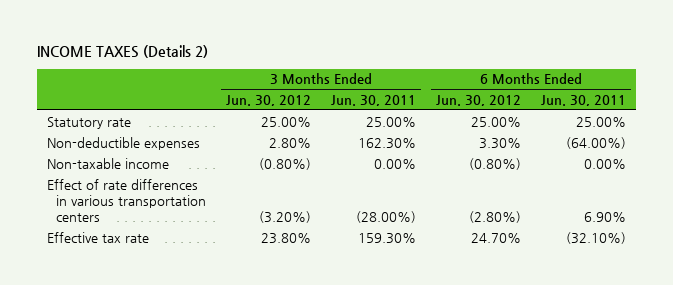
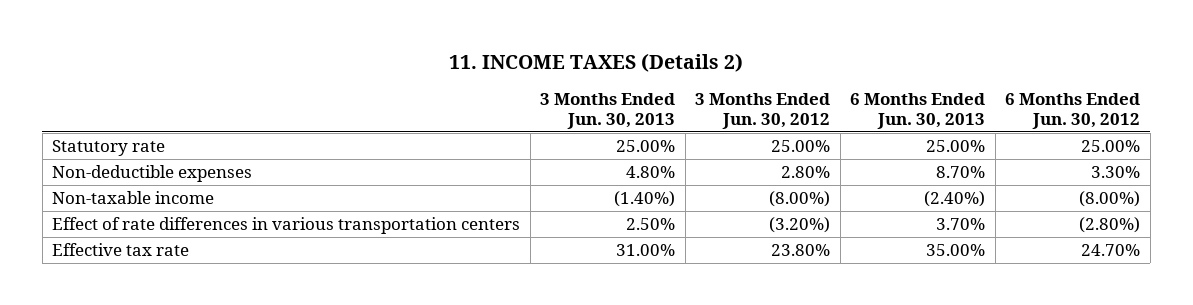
[36,45,208,59] INCOME TAXES (Details 2) -> [449,52,744,72] 11. INCOME TAXES (Details 2)
[330,94,416,106] Jun. 30, 2011 -> none
[540,94,626,106] Jun. 30, 2011 -> none
none -> [540,92,676,129] 3 Months Ended Jun. 30, 2013
none -> [850,92,986,129] 6 Months Ended Jun. 30, 2013
[258,157,311,170] (0.80%) -> [769,190,831,207] (8.00%)
[468,157,521,170] (0.80%) -> [1079,190,1141,207] (8.00%)

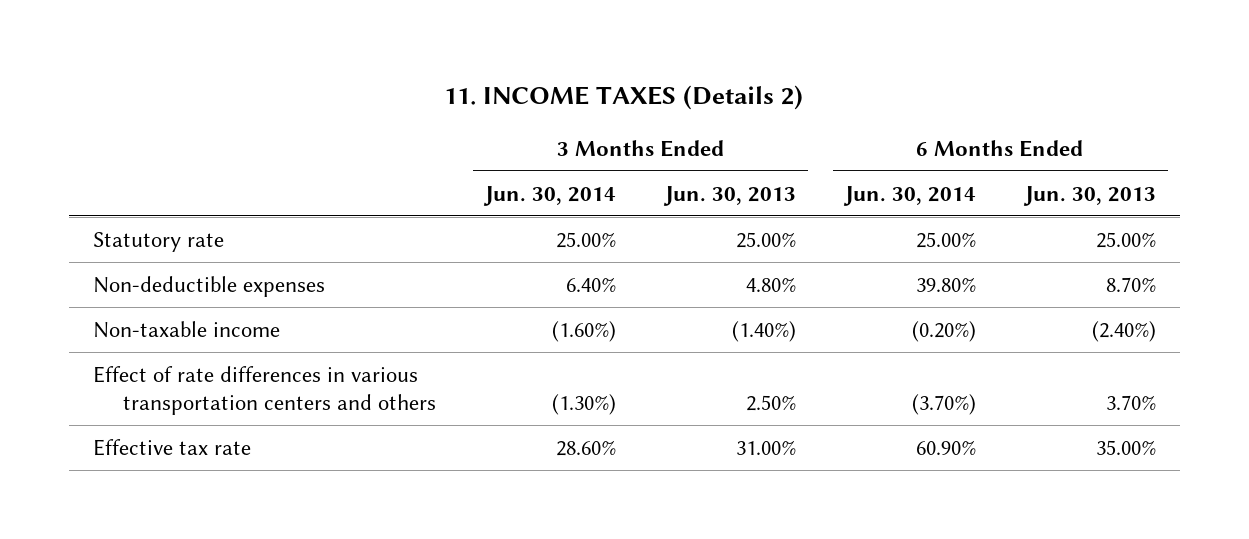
[695,92,831,129] 3 Months Ended Jun. 30, 2012 -> none
[1005,92,1141,129] 6 Months Ended Jun. 30, 2012 -> none
none -> [483,185,617,206] Jun. 30, 2014
none -> [842,185,976,206] Jun. 30, 2014
[52,216,521,234] Effect of rate differences in various transportation centers -> [93,365,437,416] Effect of rate differences in various transportation centers and others

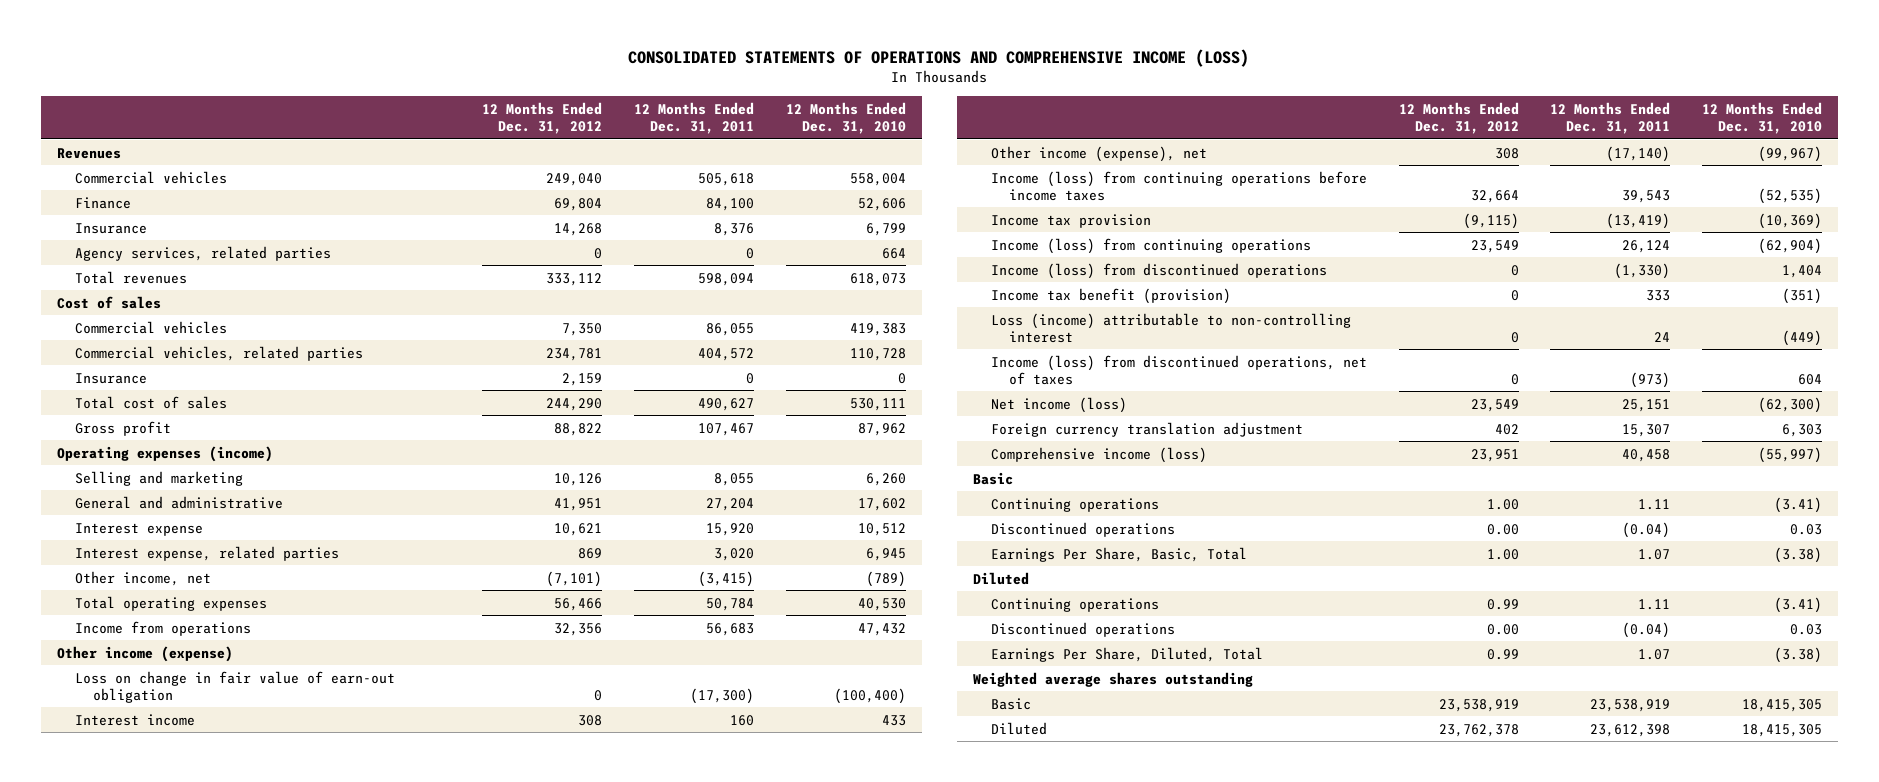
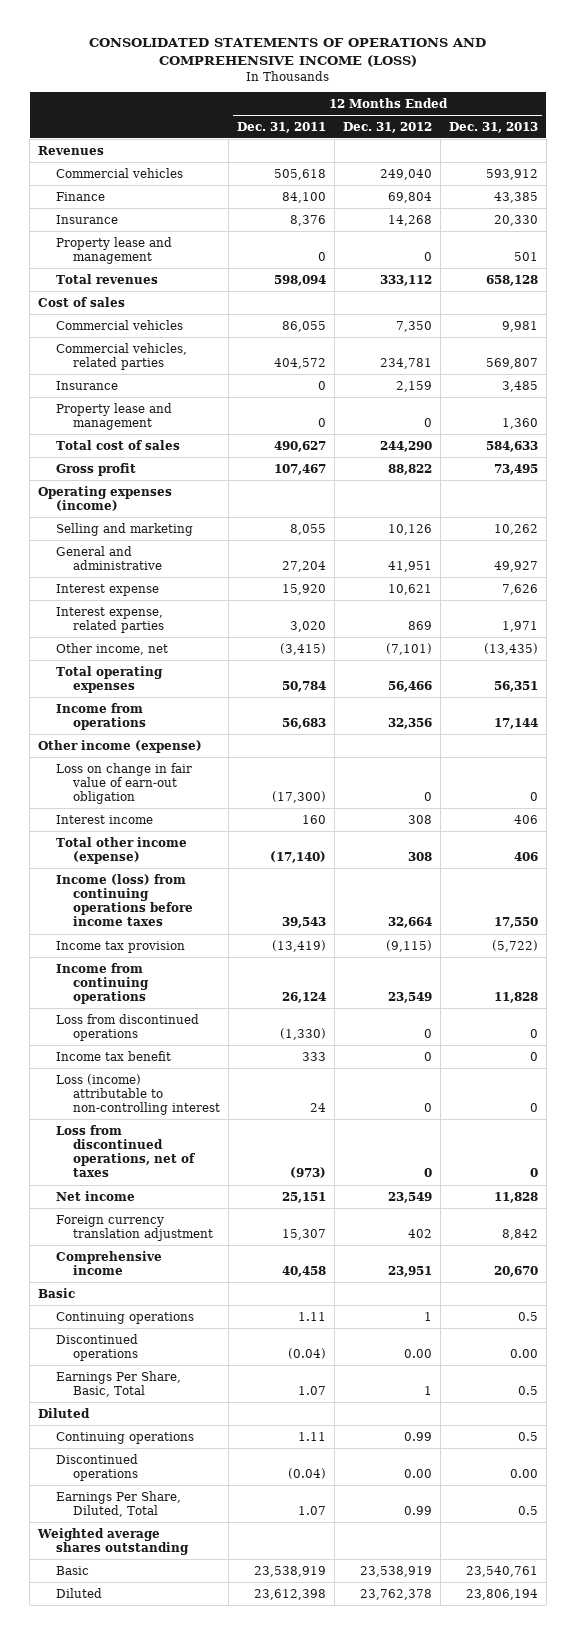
[785,102,906,134] 12 Months Ended Dec. 31, 2010 -> none
none -> [448,121,538,133] Dec. 31, 2013
[74,245,331,261] Agency services, related parties -> none
none -> [55,236,172,264] Property lease and management
none -> [55,402,172,430] Property lease and management
[990,145,1207,162] Other income (expense), net -> [55,836,187,864] Total other income (expense)
[990,237,1311,254] Income (loss) from continuing operations -> [55,962,150,1005] Income from continuing operations
[990,262,1327,279] Income (loss) from discontinued operations -> [55,1013,199,1041] Loss from discontinued operations
[990,287,1231,304] Income tax benefit (provision) -> [55,1050,171,1061] Income tax benefit
[990,354,1367,385] Income (loss) from discontinued operations, net of taxes -> [55,1124,196,1178] Loss from discontinued operations, net of taxes
[990,396,1127,413] Net income (loss) -> [55,1190,135,1201] Net income
[990,446,1207,463] Comprehensive income (loss) -> [55,1250,162,1275] Comprehensive income
[1486,498,1519,510] 1.00 -> [424,1311,433,1321] 1
[1486,548,1519,560] 1.00 -> [424,1385,433,1395] 1

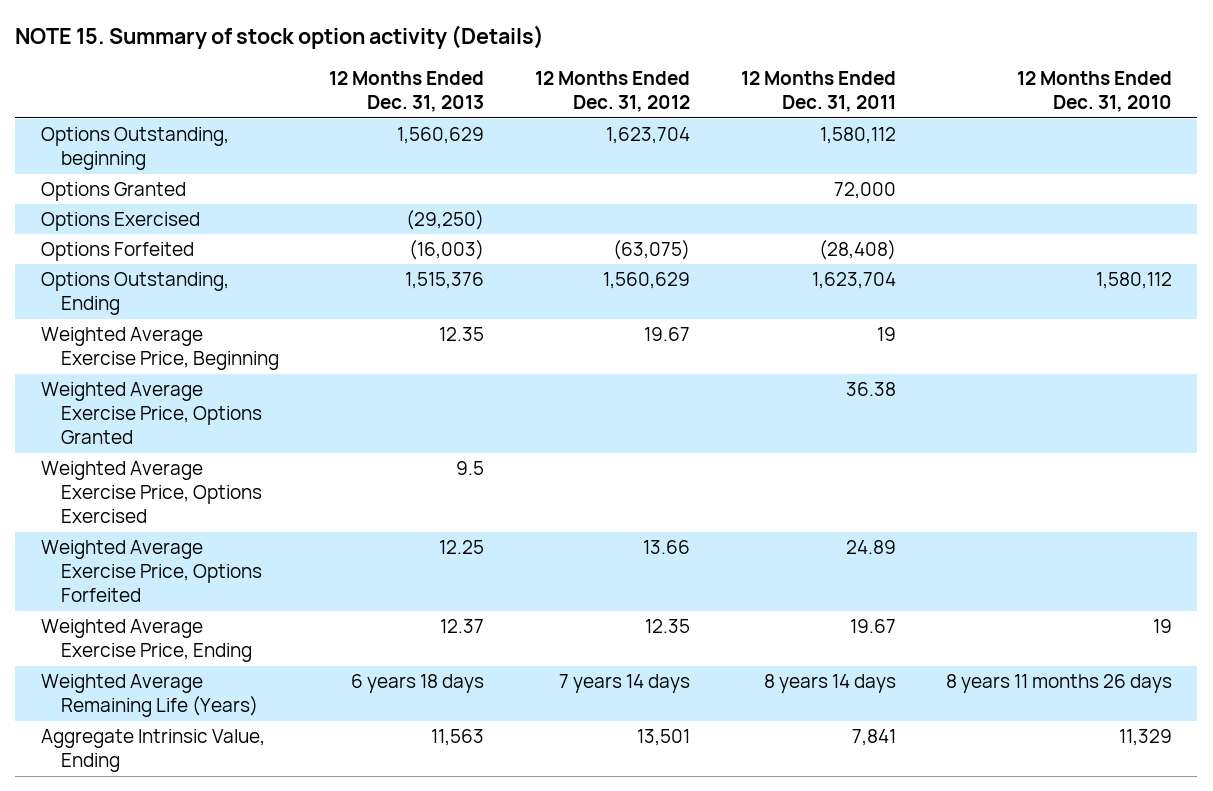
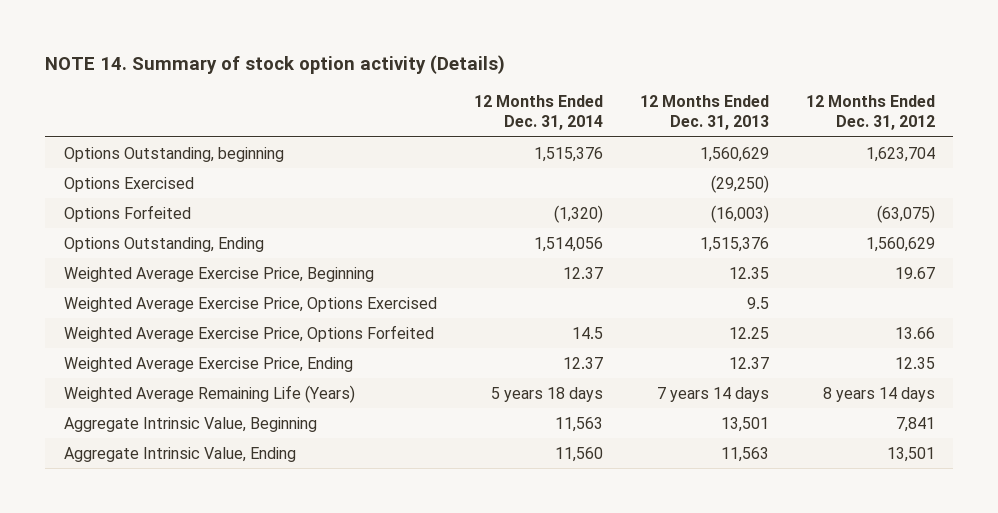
[15,25,545,50] NOTE 15. Summary of stock option activity (Details) -> [45,54,506,74] NOTE 14. Summary of stock option activity (Details)
[740,71,896,113] 12 Months Ended Dec. 31, 2011 -> none
[1017,71,1173,113] 12 Months Ended Dec. 31, 2010 -> none
none -> [473,94,603,131] 12 Months Ended Dec. 31, 2014
[40,182,186,202] Options Granted -> none
[40,382,262,445] Weighted Average Exercise Price, Options Granted -> none
[351,674,485,694] 6 years 18 days -> [656,386,769,402] 7 years 14 days
[558,674,690,694] 7 years 14 days -> [822,386,935,402] 8 years 14 days
none -> [63,416,317,432] Aggregate Intrinsic Value, Beginning

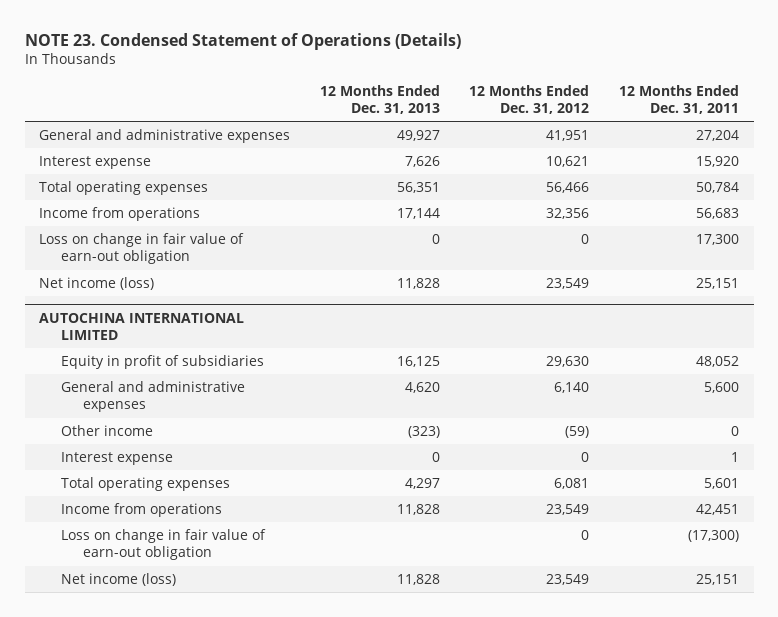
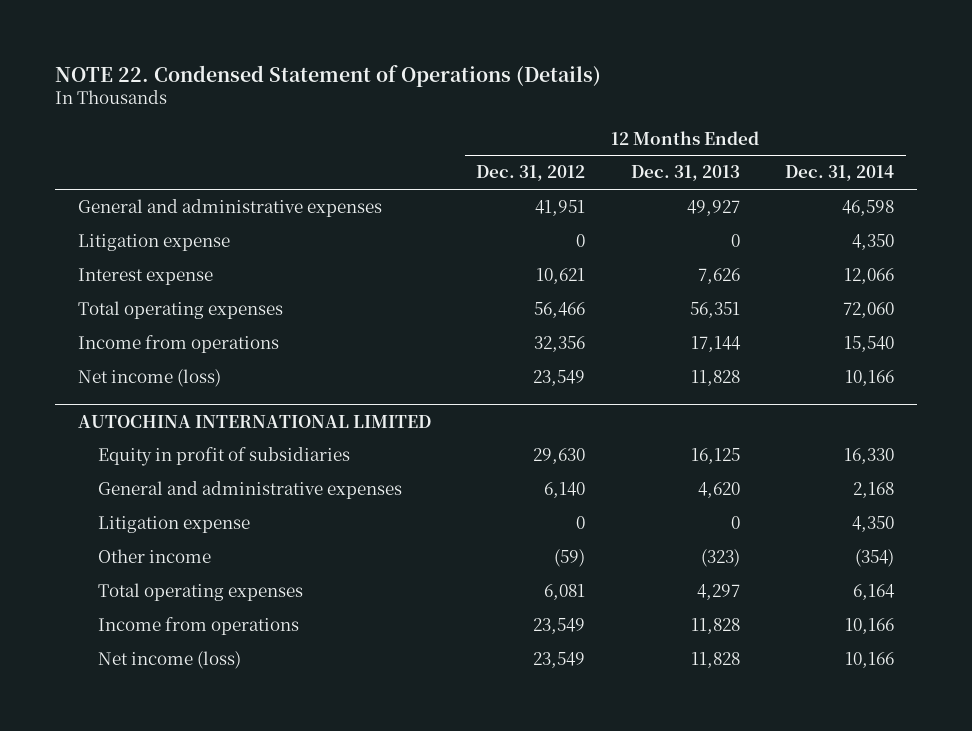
[24,32,461,50] NOTE 23. Condensed Statement of Operations (Details) -> [55,64,602,87] NOTE 22. Condensed Statement of Operations (Details)
[618,84,739,114] 12 Months Ended Dec. 31, 2011 -> none
none -> [785,165,895,182] Dec. 31, 2014
none -> [77,234,230,252] Litigation expense
[39,233,245,265] Loss on change in fair value of earn-out obligation -> none
none -> [98,516,251,534] Litigation expense
[61,452,174,466] Interest expense -> none
[61,529,267,561] Loss on change in fair value of earn-out obligation -> none

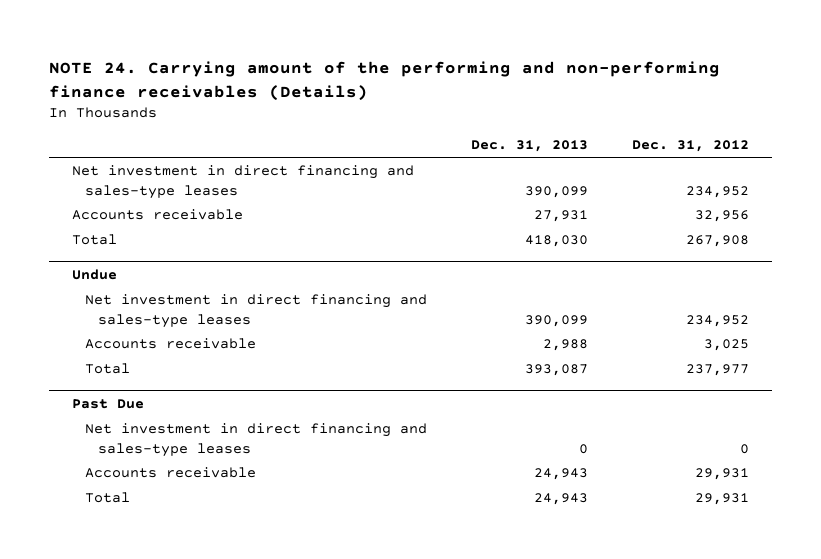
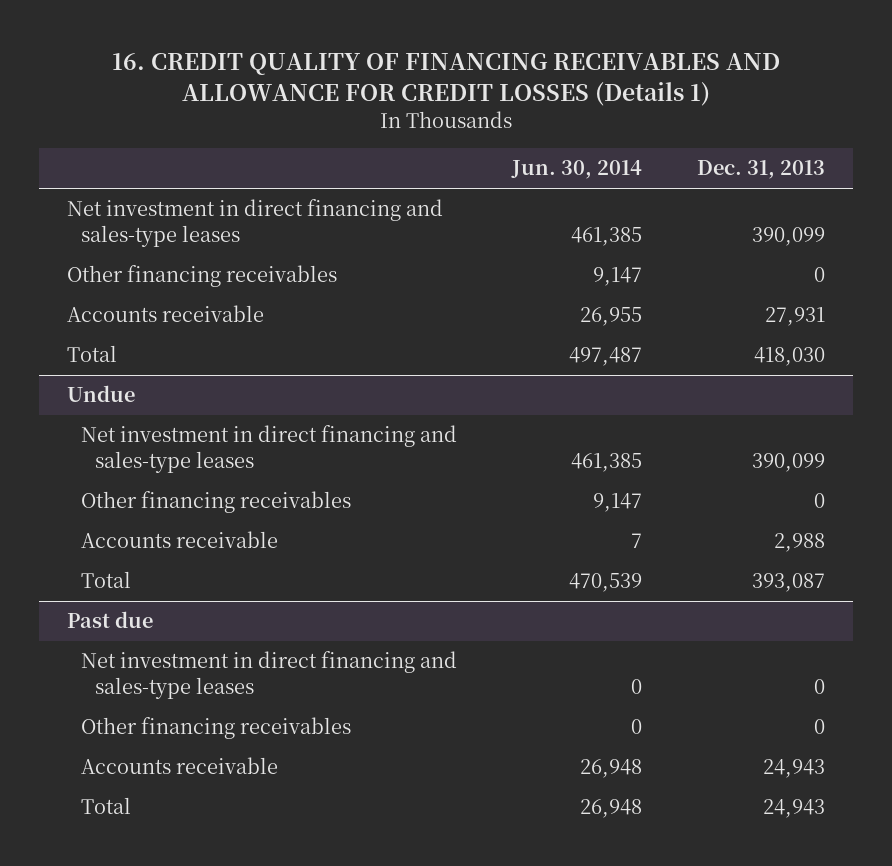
[49,61,721,101] NOTE 24. Carrying amount of the performing and non-performing finance receivables (Details) -> [112,53,781,107] 16. CREDIT QUALITY OF FINANCING RECEIVABLES AND ALLOWANCE FOR CREDIT LOSSES (Details 1)
[632,140,750,153] Dec. 31, 2012 -> none
none -> [511,160,643,180] Jun. 30, 2014
none -> [66,265,337,288] Other financing receivables
none -> [81,491,352,514] Other financing receivables
[71,398,144,409] Past Due -> [66,611,153,629] Past due
none -> [81,717,352,740] Other financing receivables

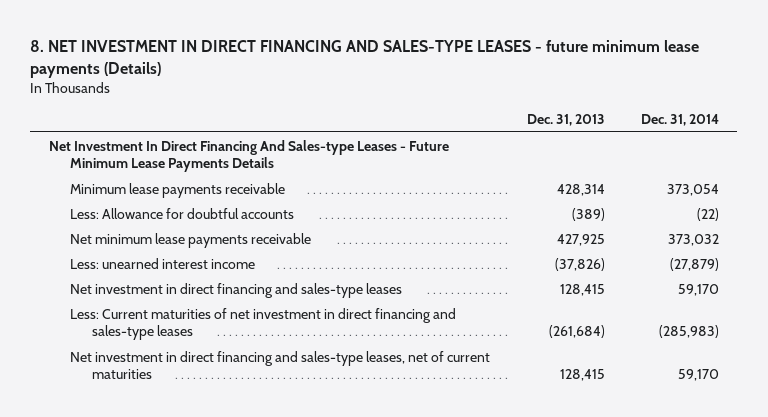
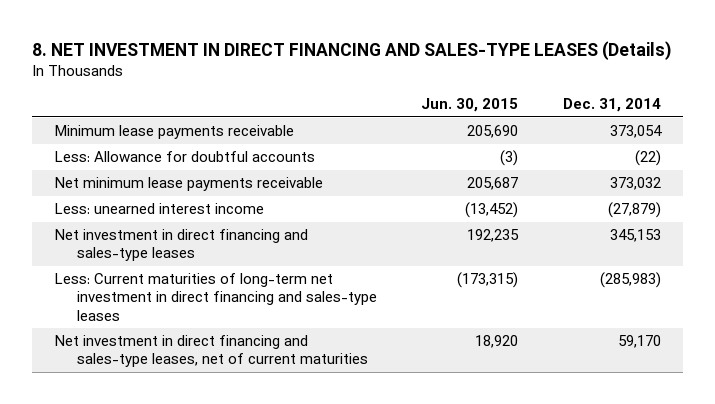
[30,40,700,78] 8. NET INVESTMENT IN DIRECT FINANCING AND SALES-TYPE LEASES - future minimum lease payments (Details) -> [32,40,673,60] 8. NET INVESTMENT IN DIRECT FINANCING AND SALES-TYPE LEASES (Details)
[526,114,605,127] Dec. 31, 2013 -> none
none -> [421,98,519,113] Jun. 30, 2015
[48,139,449,173] Net Investment In Direct Financing And Sales-type Leases - Future Minimum Lease Payments Details -> none
[678,283,720,296] 59,170 -> [609,229,661,243] 345,153
[70,307,457,341] Less: Current maturities of net investment in direct financing and sales-type leases -> [54,273,378,321] Less: Current maturities of long-term net investment in direct financing and sales-type leases

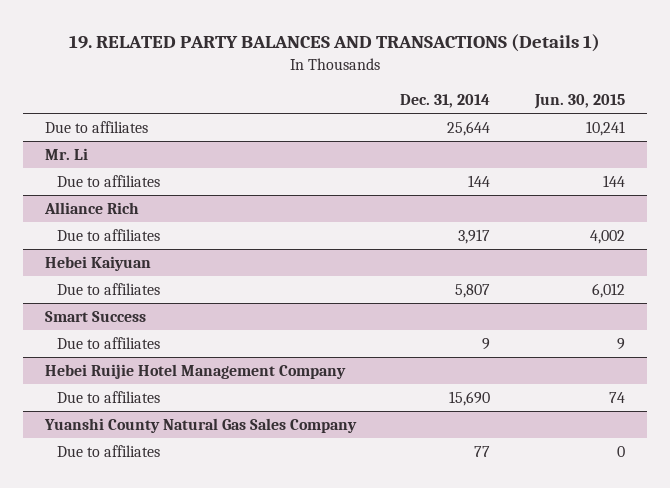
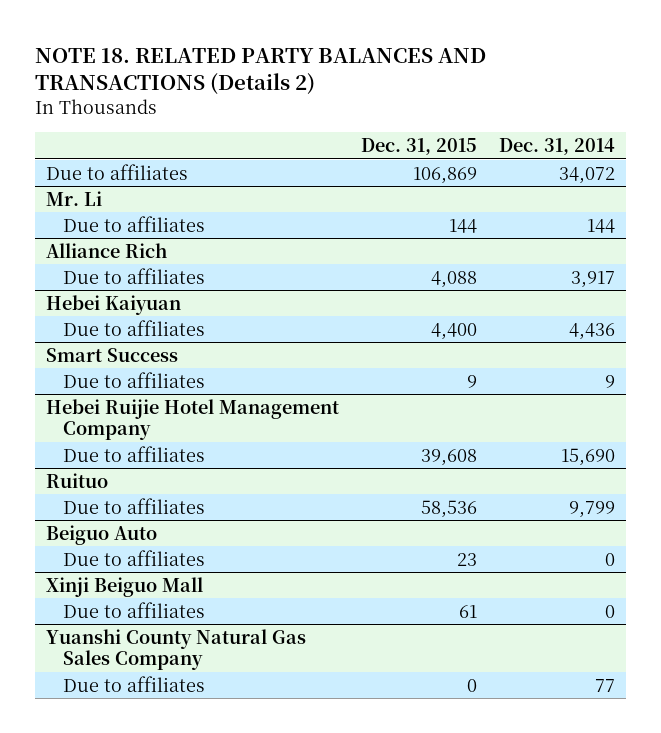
[68,34,600,53] 19. RELATED PARTY BALANCES AND TRANSACTIONS (Details 1) -> [35,47,487,96] NOTE 18. RELATED PARTY BALANCES AND TRANSACTIONS (Details 2)
[533,94,625,110] Jun. 30, 2015 -> none
none -> [361,137,478,155] Dec. 31, 2015
[447,121,491,137] 25,644 -> [559,166,616,184] 34,072
[455,284,491,299] 5,807 -> [569,322,616,340] 4,436
none -> [46,472,109,488] Ruituo
none -> [63,497,206,514] Due to affiliates
none -> [46,524,158,545] Beiguo Auto
none -> [63,549,206,566] Due to affiliates
none -> [46,576,204,597] Xinji Beiguo Mall
none -> [63,601,206,618] Due to affiliates

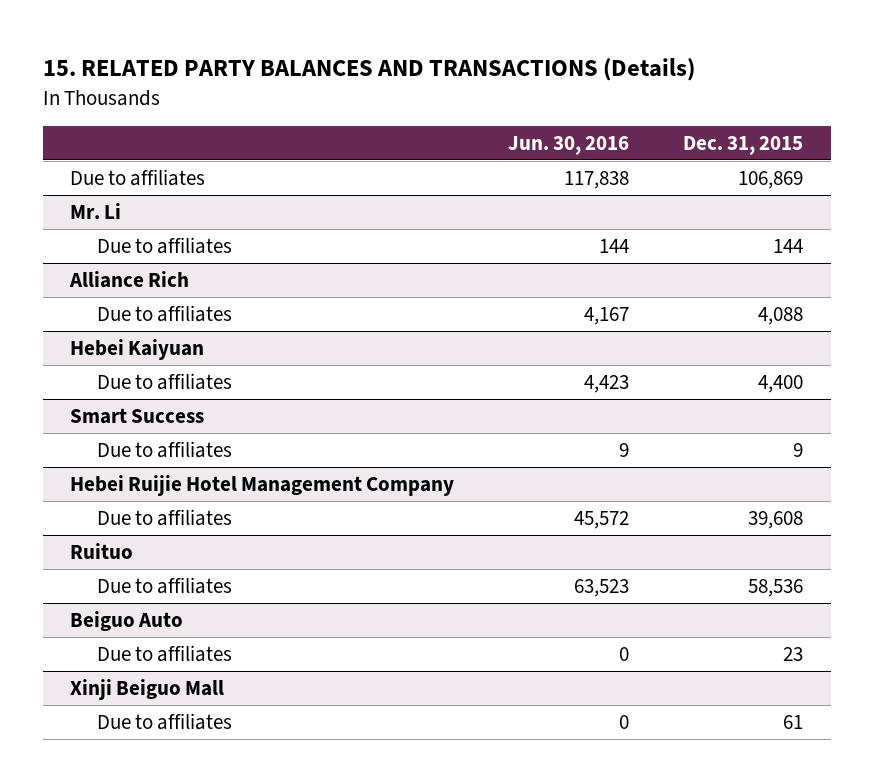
[35,47,487,96] NOTE 18. RELATED PARTY BALANCES AND TRANSACTIONS (Details 2) -> [42,57,695,81] 15. RELATED PARTY BALANCES AND TRANSACTIONS (Details)
[499,137,616,155] Dec. 31, 2014 -> none
none -> [508,135,630,155] Jun. 30, 2016
[46,628,307,671] Yuanshi County Natural Gas Sales Company -> none
[63,675,206,692] Due to affiliates -> none

